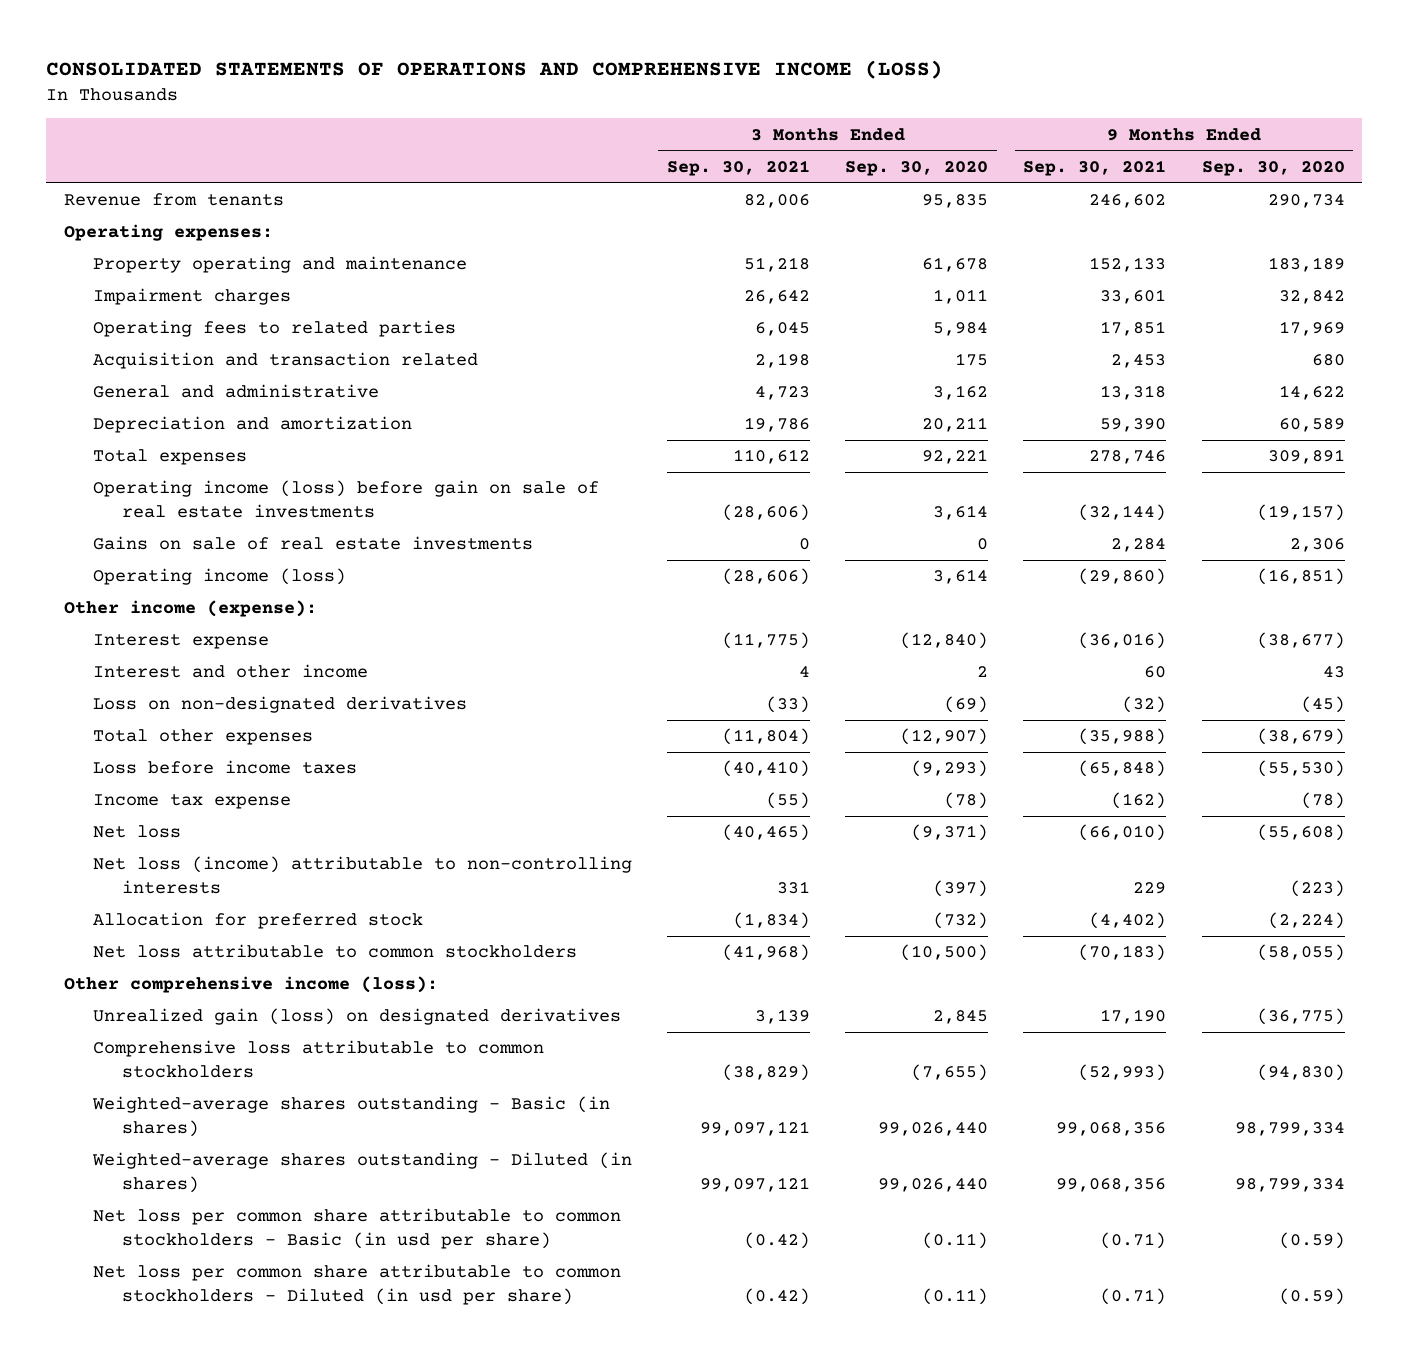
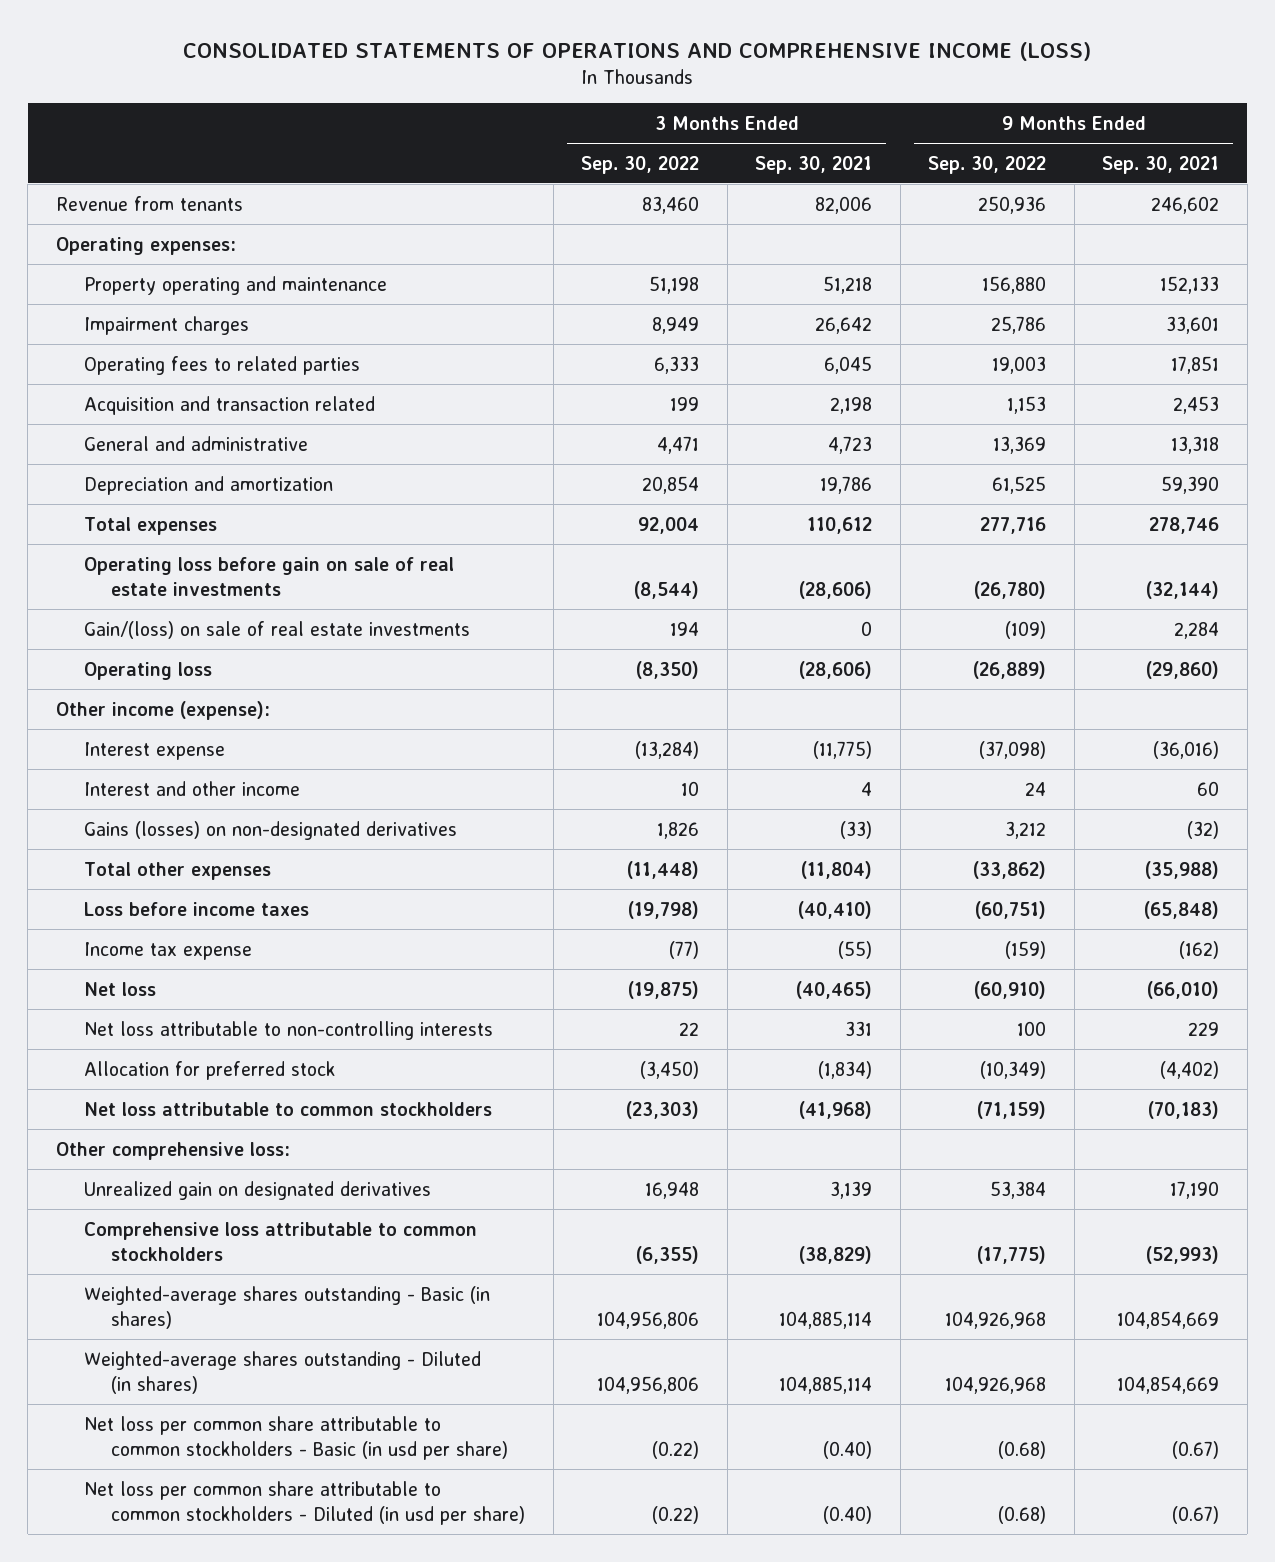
[845,160,989,176] Sep. 30, 2020 -> none
[1201,160,1345,176] Sep. 30, 2020 -> none
none -> [581,155,700,174] Sep. 30, 2022
none -> [928,155,1047,174] Sep. 30, 2022
[92,480,599,518] Operating income (loss) before gain on sale of real estate investments -> [83,556,454,596] Operating loss before gain on sale of real estate investments
[92,536,533,551] Gains on sale of real estate investments -> [83,620,470,639] Gain/(loss) on sale of real estate investments
[92,568,346,586] Operating income (loss) -> [83,661,212,680] Operating loss
[92,696,467,714] Loss on non-designated derivatives -> [83,820,457,840] Gains (losses) on non-designated derivatives
[92,856,632,894] Net loss (income) attributable to non-controlling interests -> [83,1020,493,1040] Net loss attributable to non-controlling interests
[64,976,439,994] Other comprehensive income (loss): -> [55,1141,290,1160] Other comprehensive loss:
[92,1008,621,1026] Unrealized gain (loss) on designated derivatives -> [83,1180,431,1200] Unrealized gain on designated derivatives
[700,1120,811,1136] 99,097,121 -> [779,1310,873,1329] 104,885,114
[1056,1121,1167,1136] 99,068,356 -> [1117,1310,1220,1329] 104,854,669
[700,1176,811,1192] 99,097,121 -> [779,1375,873,1394] 104,885,114
[1056,1177,1167,1192] 99,068,356 -> [1117,1375,1220,1394] 104,854,669
[744,1231,811,1249] (0.42) -> [823,1440,873,1459] (0.40)
[1100,1231,1167,1249] (0.71) -> [1172,1440,1220,1459] (0.67)
[744,1287,811,1305] (0.42) -> [823,1505,873,1524] (0.40)
[1100,1287,1167,1305] (0.71) -> [1172,1505,1220,1524] (0.67)

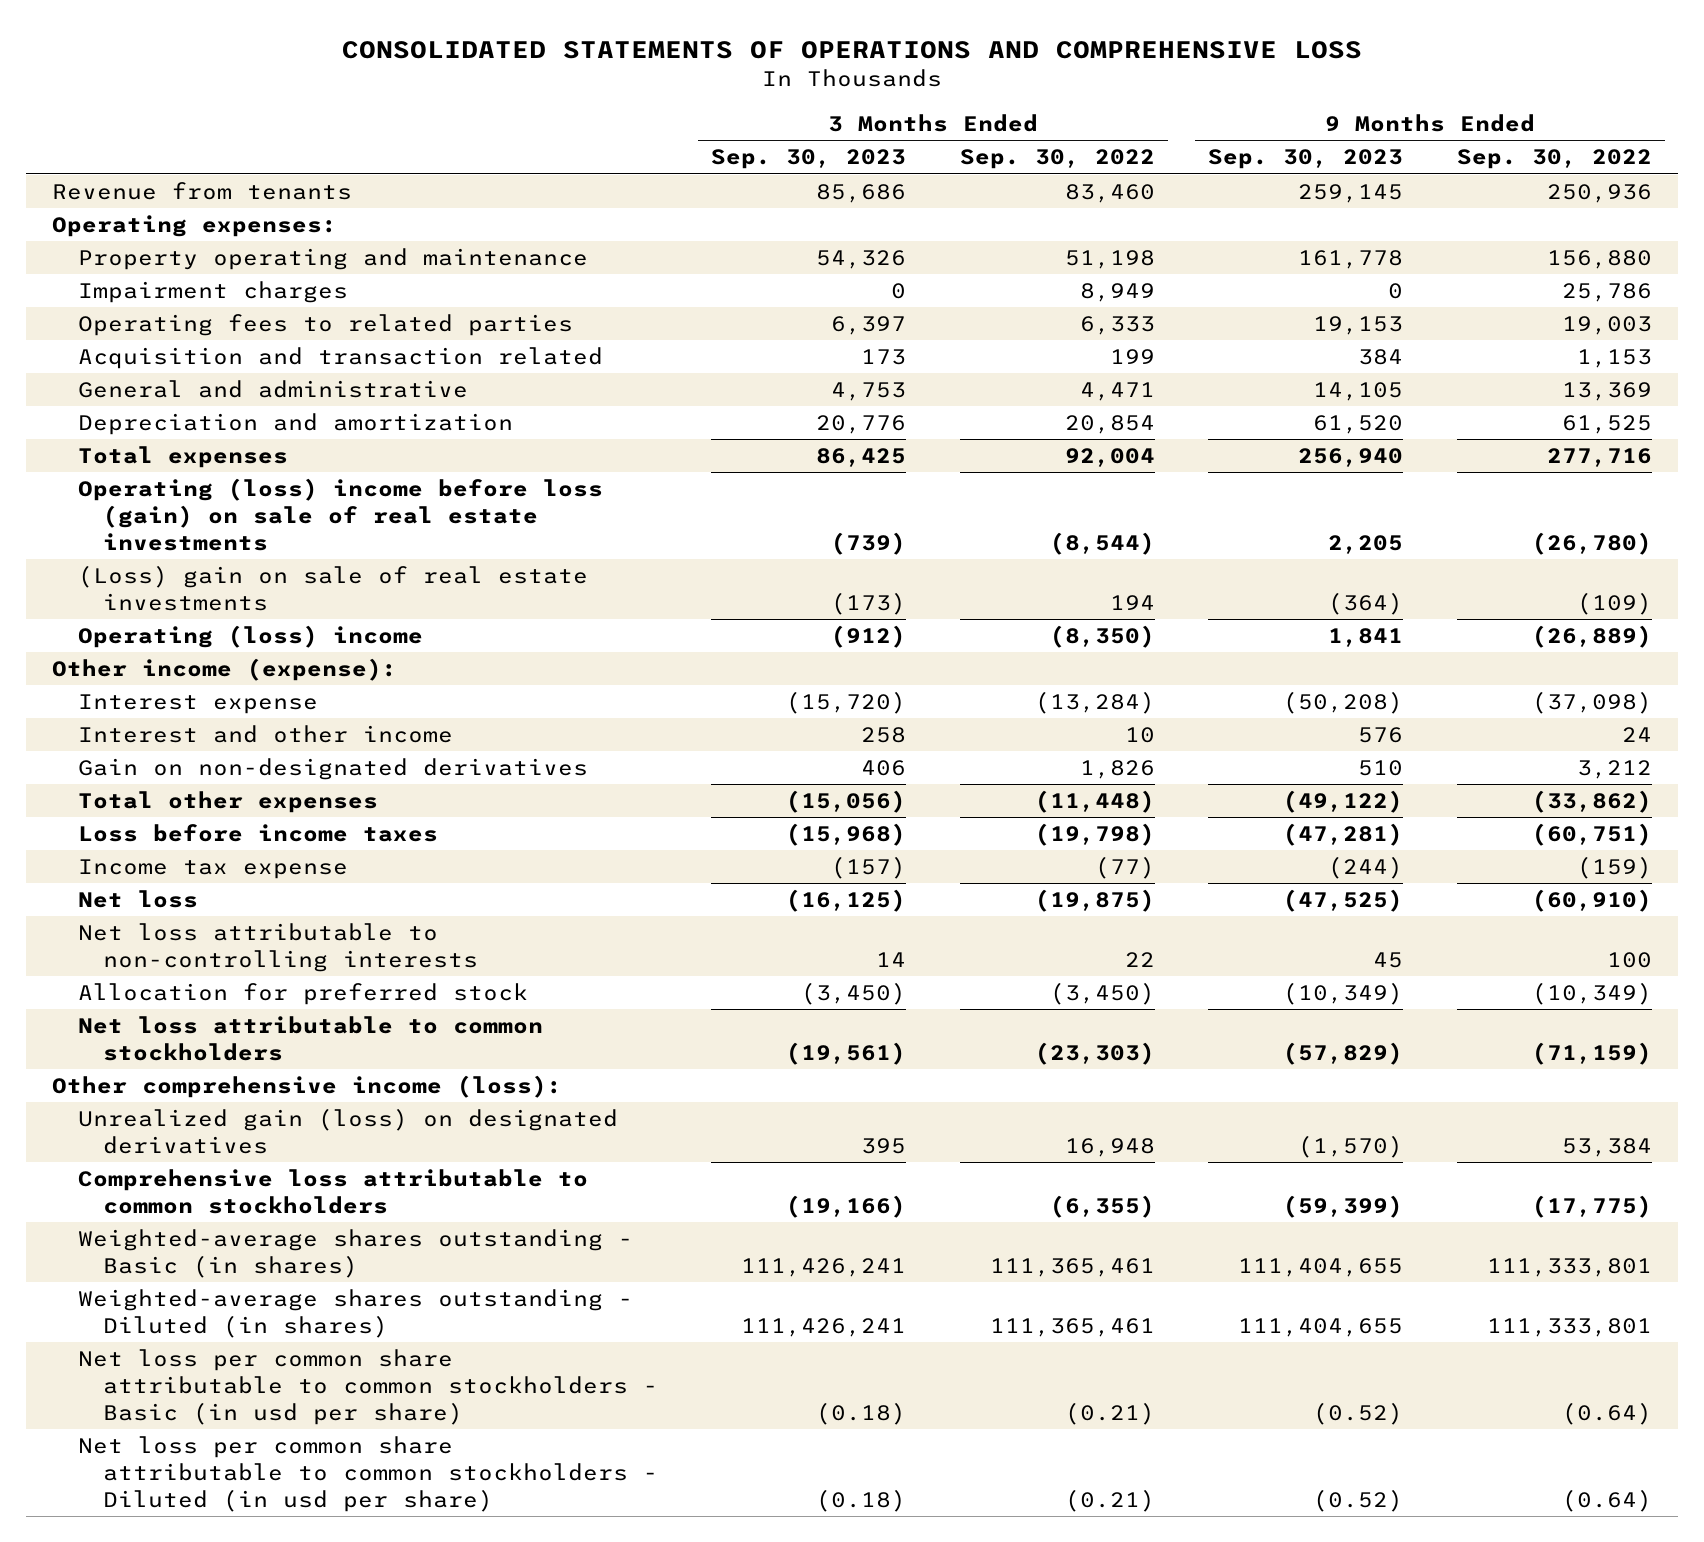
[183,41,1092,61] CONSOLIDATED STATEMENTS OF OPERATIONS AND COMPREHENSIVE INCOME (LOSS) -> [342,41,1363,60] CONSOLIDATED STATEMENTS OF OPERATIONS AND COMPREHENSIVE LOSS
[755,155,873,174] Sep. 30, 2021 -> none
[1102,155,1220,174] Sep. 30, 2021 -> none
none -> [711,149,907,170] Sep. 30, 2023
none -> [1208,149,1404,170] Sep. 30, 2023
[83,556,454,596] Operating loss before gain on sale of real estate investments -> [77,477,603,551] Operating (loss) income before loss (gain) on sale of real estate investments
[83,620,470,639] Gain/(loss) on sale of real estate investments -> [77,564,588,611] (Loss) gain on sale of real estate investments
[83,661,212,680] Operating loss -> [77,624,423,648] Operating (loss) income
[83,820,457,840] Gains (losses) on non-designated derivatives -> [77,757,588,780] Gain on non-designated derivatives
[55,1141,290,1160] Other comprehensive loss: -> [52,1074,563,1098] Other comprehensive income (loss):
[83,1180,431,1200] Unrealized gain on designated derivatives -> [77,1107,618,1154] Unrealized gain (loss) on designated derivatives
[597,1310,700,1329] 104,956,806 -> [989,1257,1155,1277] 111,365,461
[945,1310,1047,1329] 104,926,968 -> [1486,1257,1652,1277] 111,333,801
[597,1375,700,1394] 104,956,806 -> [989,1317,1155,1337] 111,365,461
[945,1375,1047,1394] 104,926,968 -> [1486,1317,1652,1337] 111,333,801
[652,1440,700,1459] (0.22) -> [1064,1401,1155,1425] (0.21)
[998,1440,1047,1459] (0.68) -> [1561,1401,1652,1425] (0.64)
[652,1505,700,1524] (0.22) -> [1064,1488,1155,1512] (0.21)
[998,1505,1047,1524] (0.68) -> [1561,1488,1652,1512] (0.64)

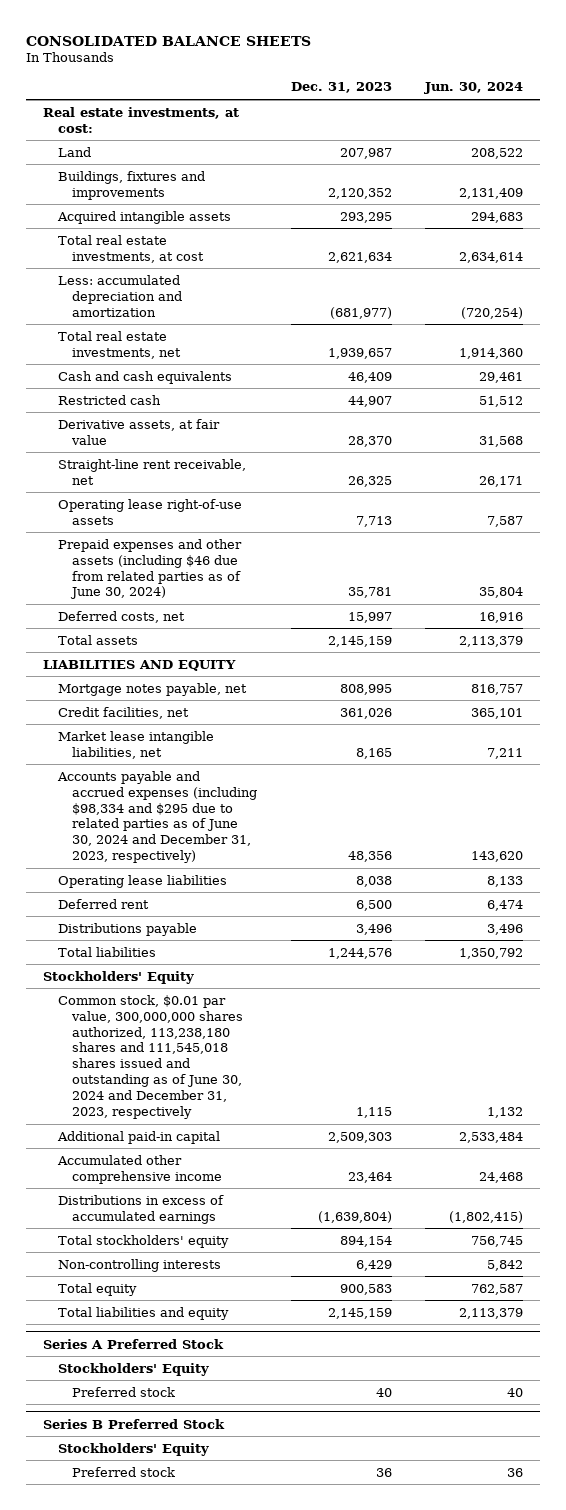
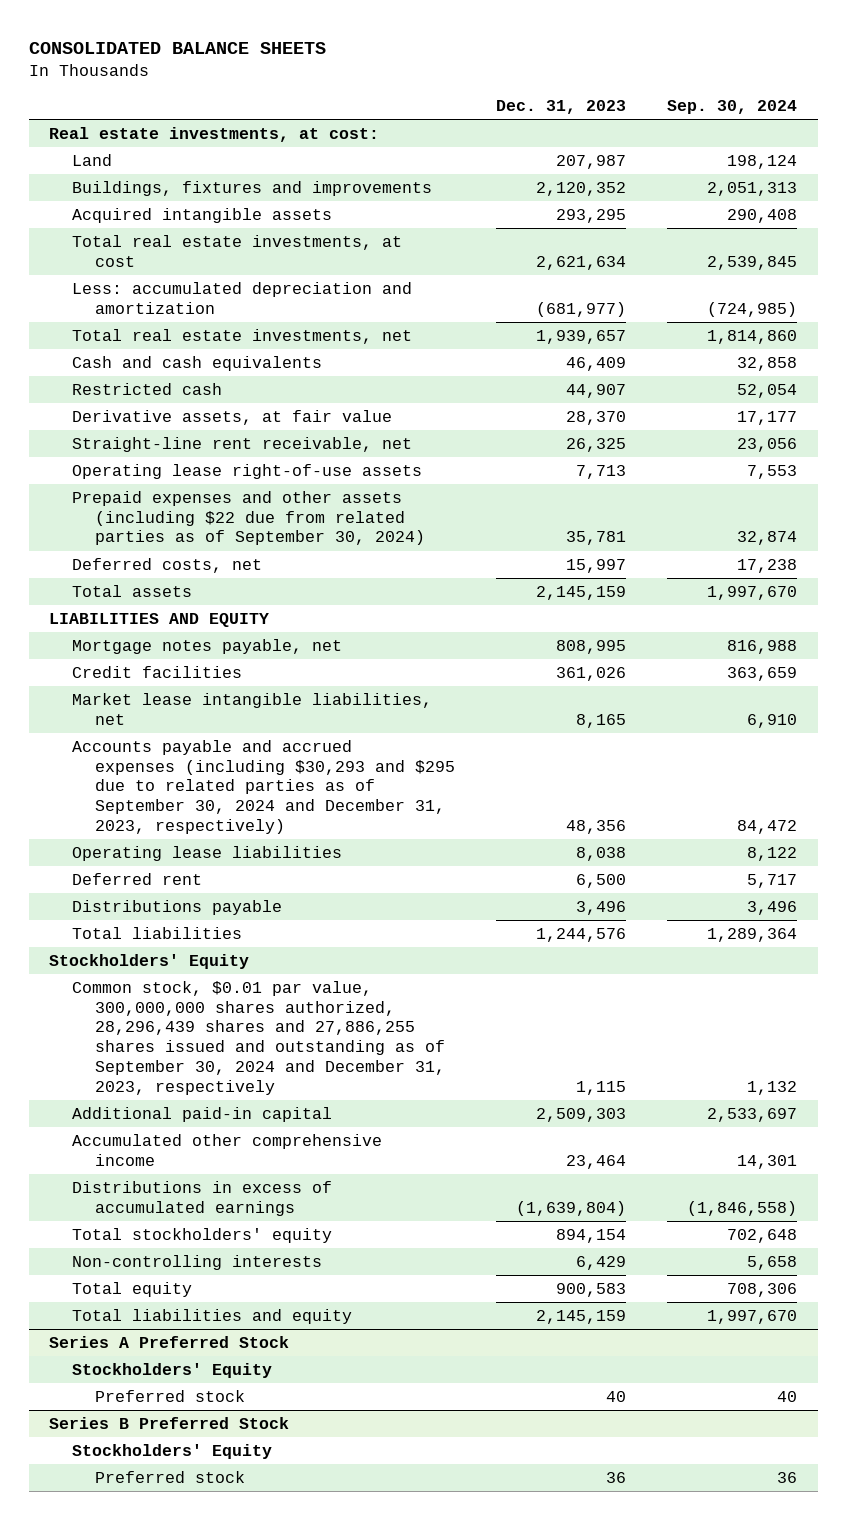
[424,82,524,95] Jun. 30, 2024 -> none
none -> [667,100,798,115] Sep. 30, 2024
[57,538,242,600] Prepaid expenses and other assets (including $46 due from related parties as of June 30, 2024) -> [72,490,426,546] Prepaid expenses and other assets (including $22 due from related parties as of September 30, 2024)
[57,706,189,719] Credit facilities, net -> [72,665,243,678] Credit facilities
[56,770,258,864] Accounts payable and accrued expenses (including $98,334 and $295 due to related parties as of June 30, 2024 and December 31, 2023, respectively) -> [72,739,456,834] Accounts payable and accrued expenses (including $30,293 and $295 due to related parties as of September 30, 2024 and December 31, 2023, respectively)
[57,994,244,1119] Common stock, $0.01 par value, 300,000,000 shares authorized, 113,238,180 shares and 111,545,018 shares issued and outstanding as of June 30, 2024 and December 31, 2023, respectively -> [72,980,446,1095] Common stock, $0.01 par value, 300,000,000 shares authorized, 28,296,439 shares and 27,886,255 shares issued and outstanding as of September 30, 2024 and December 31, 2023, respectively

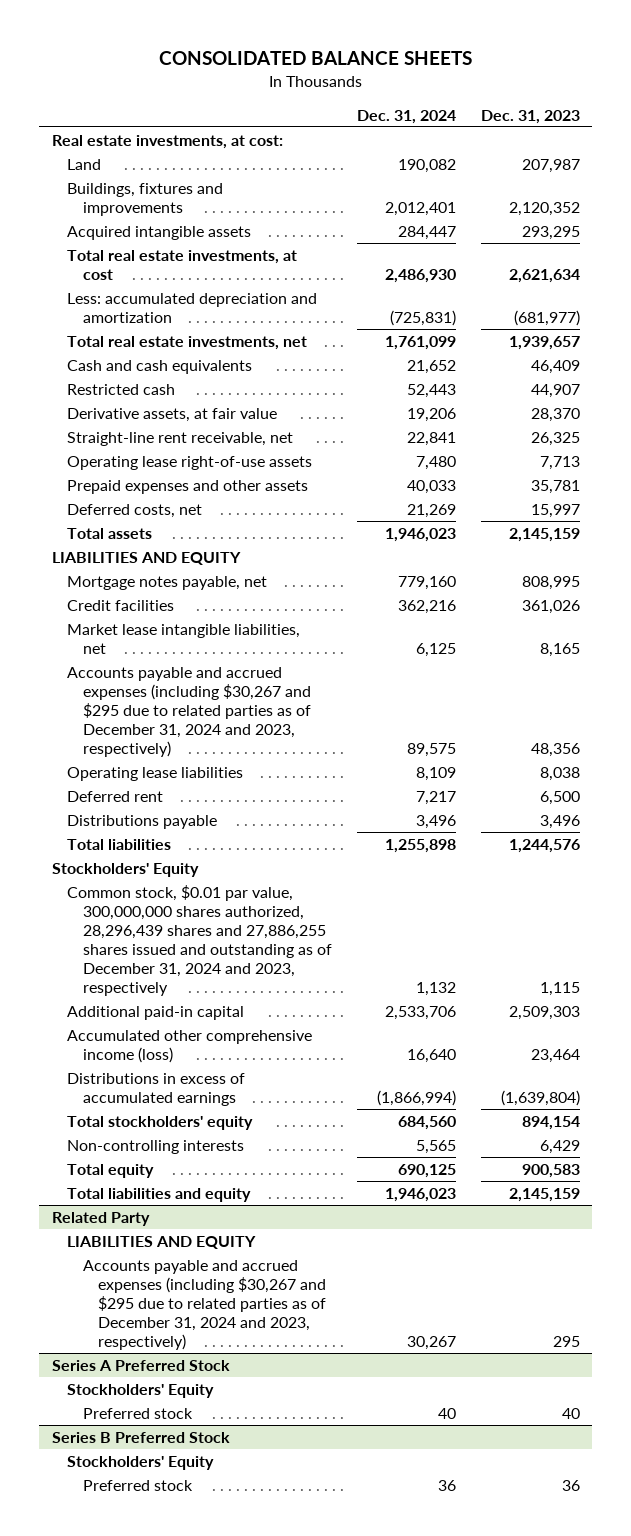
[667,100,798,115] Sep. 30, 2024 -> none
none -> [356,109,456,124] Dec. 31, 2024
[72,490,426,546] Prepaid expenses and other assets (including $22 due from related parties as of September 30, 2024) -> [67,479,309,494] Prepaid expenses and other assets
[72,739,456,834] Accounts payable and accrued expenses (including $30,293 and $295 due to related parties as of September 30, 2024 and December 31, 2023, respectively) -> [67,666,311,757] Accounts payable and accrued expenses (including $30,267 and $295 due to related parties as of December 31, 2024 and 2023, respectively)
[72,980,446,1095] Common stock, $0.01 par value, 300,000,000 shares authorized, 28,296,439 shares and 27,886,255 shares issued and outstanding as of September 30, 2024 and December 31, 2023, respectively -> [67,884,332,996] Common stock, $0.01 par value, 300,000,000 shares authorized, 28,296,439 shares and 27,886,255 shares issued and outstanding as of December 31, 2024 and 2023, respectively
[72,1133,383,1166] Accumulated other comprehensive income -> [67,1029,313,1063] Accumulated other comprehensive income (loss)
none -> [51,1211,150,1226] Related Party
none -> [67,1235,257,1249] LIABILITIES AND EQUITY
none -> [82,1259,327,1350] Accounts payable and accrued expenses (including $30,267 and $295 due to related parties as of December 31, 2024 and 2023, respectively)

